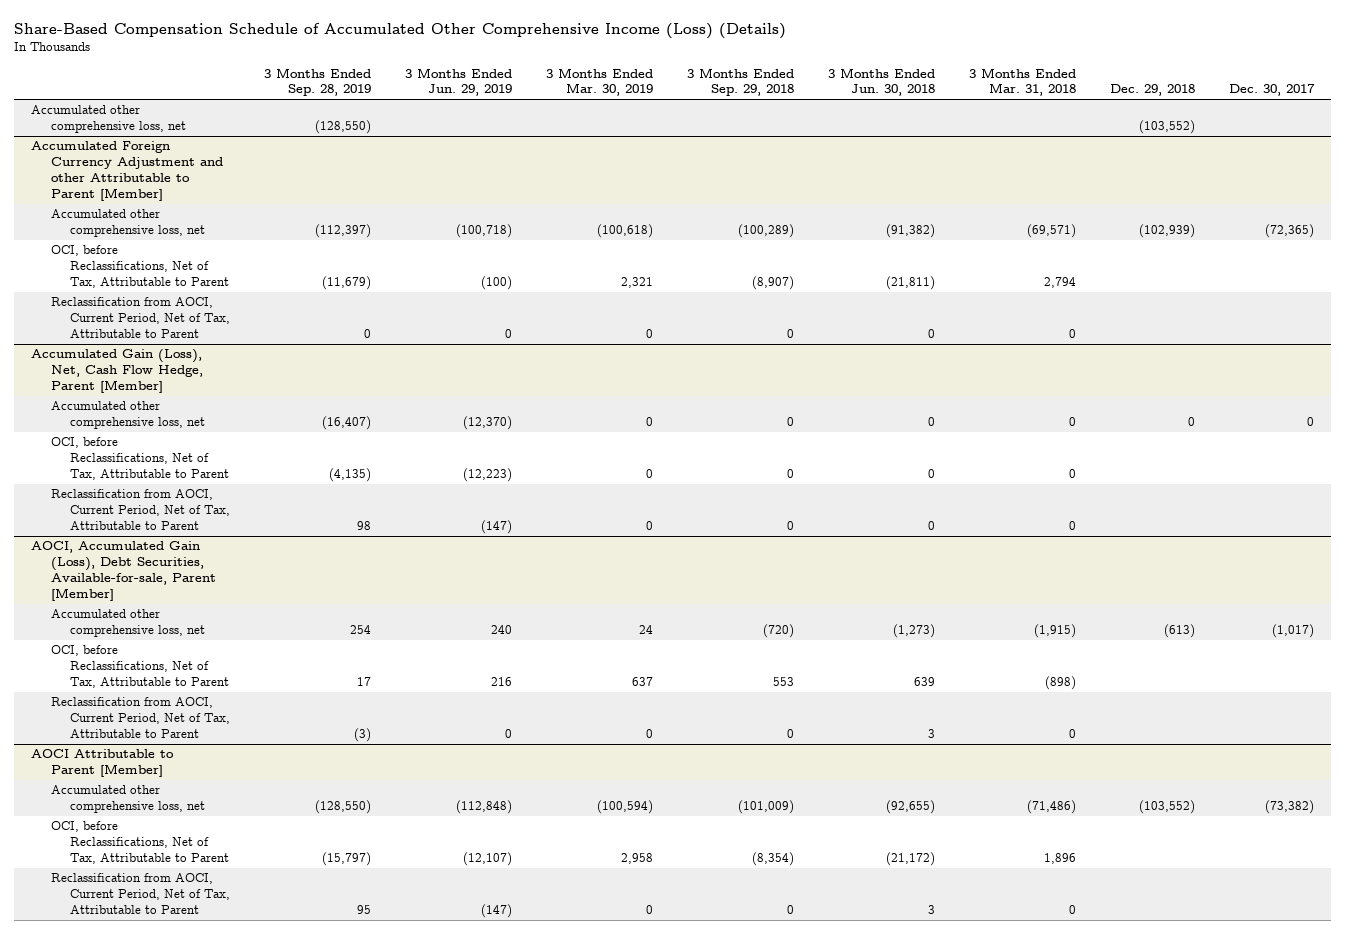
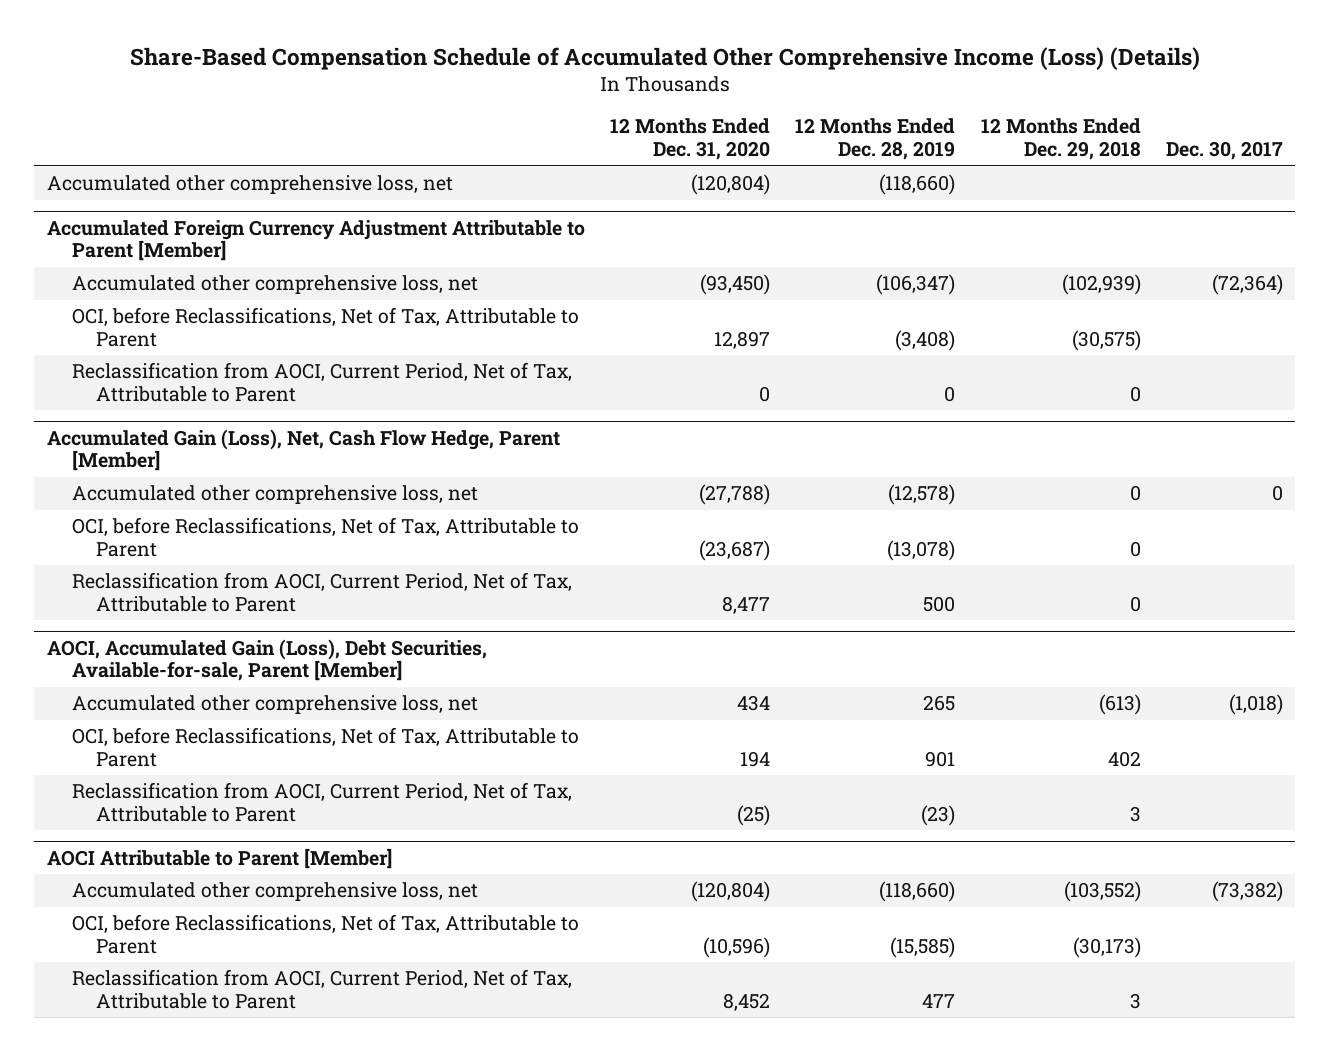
[264,67,372,97] 3 Months Ended Sep. 28, 2019 -> none
[405,67,513,97] 3 Months Ended Jun. 29, 2019 -> none
[545,67,653,97] 3 Months Ended Mar. 30, 2019 -> none
[686,67,794,97] 3 Months Ended Sep. 29, 2018 -> none
[827,67,935,97] 3 Months Ended Jun. 30, 2018 -> none
[968,67,1076,97] 3 Months Ended Mar. 31, 2018 -> none
[1109,84,1195,97] Dec. 29, 2018 -> none
none -> [610,118,771,161] 12 Months Ended Dec. 31, 2020
none -> [795,118,956,161] 12 Months Ended Dec. 28, 2019
none -> [980,118,1141,161] 12 Months Ended Dec. 29, 2018
[31,141,223,202] Accumulated Foreign Currency Adjustment and other Attributable to Parent [Member] -> [47,219,586,262] Accumulated Foreign Currency Adjustment Attributable to Parent [Member]
[1264,224,1314,239] (72,365) -> [1211,274,1283,296] (72,364)
[1271,624,1314,639] (1,017) -> [1228,694,1283,716] (1,018)

